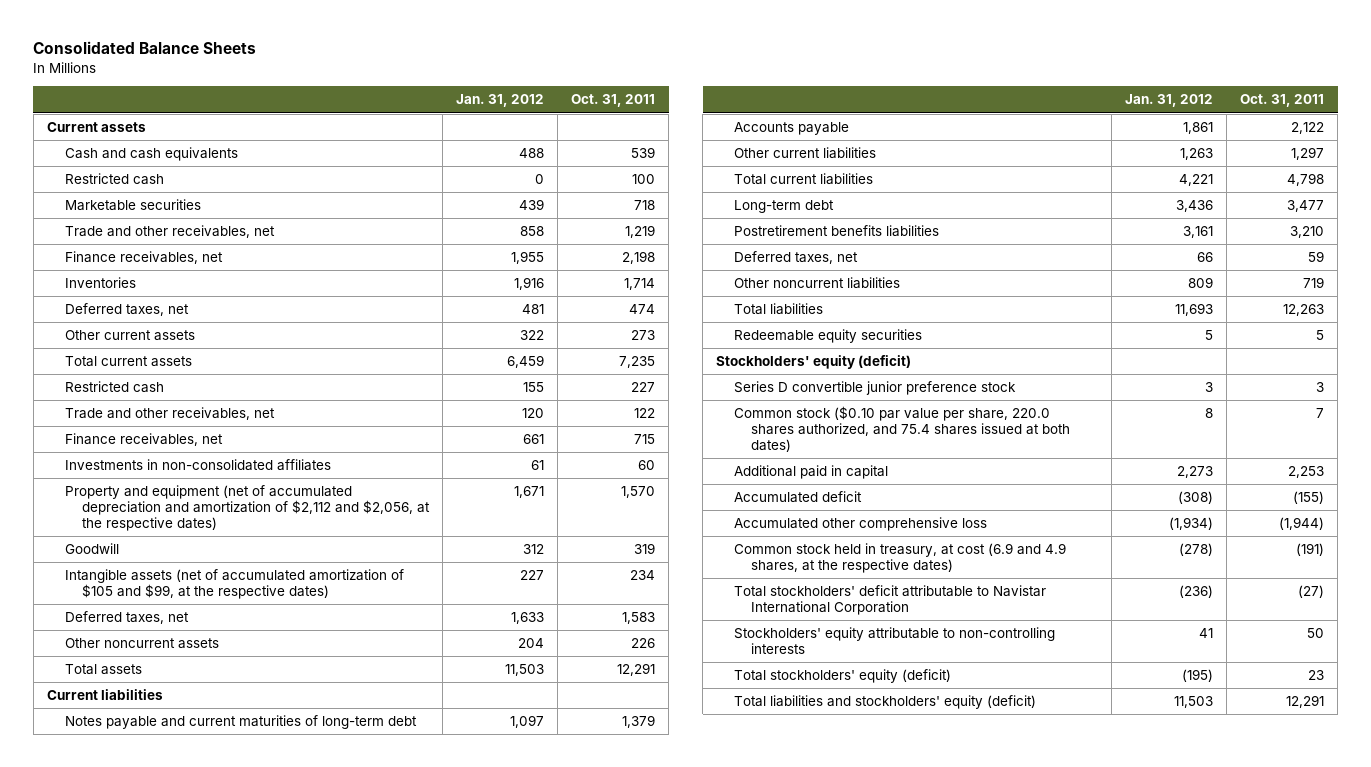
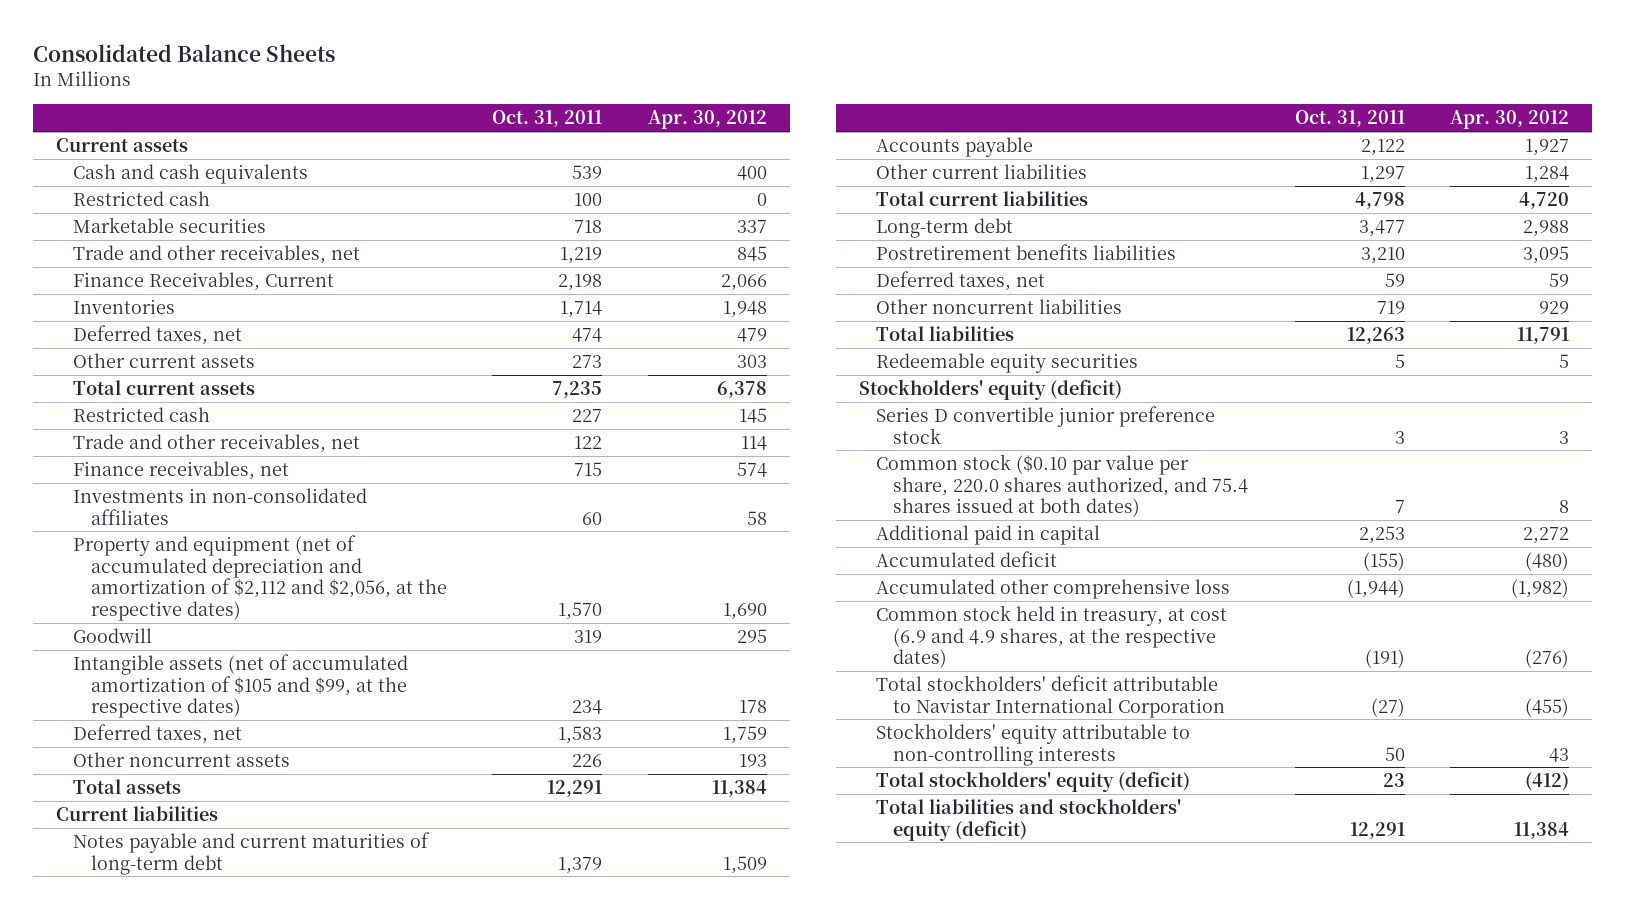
[456,94,545,108] Jan. 31, 2012 -> none
none -> [648,110,768,130] Apr. 30, 2012
[64,251,223,265] Finance receivables, net -> [73,271,335,291] Finance Receivables, Current

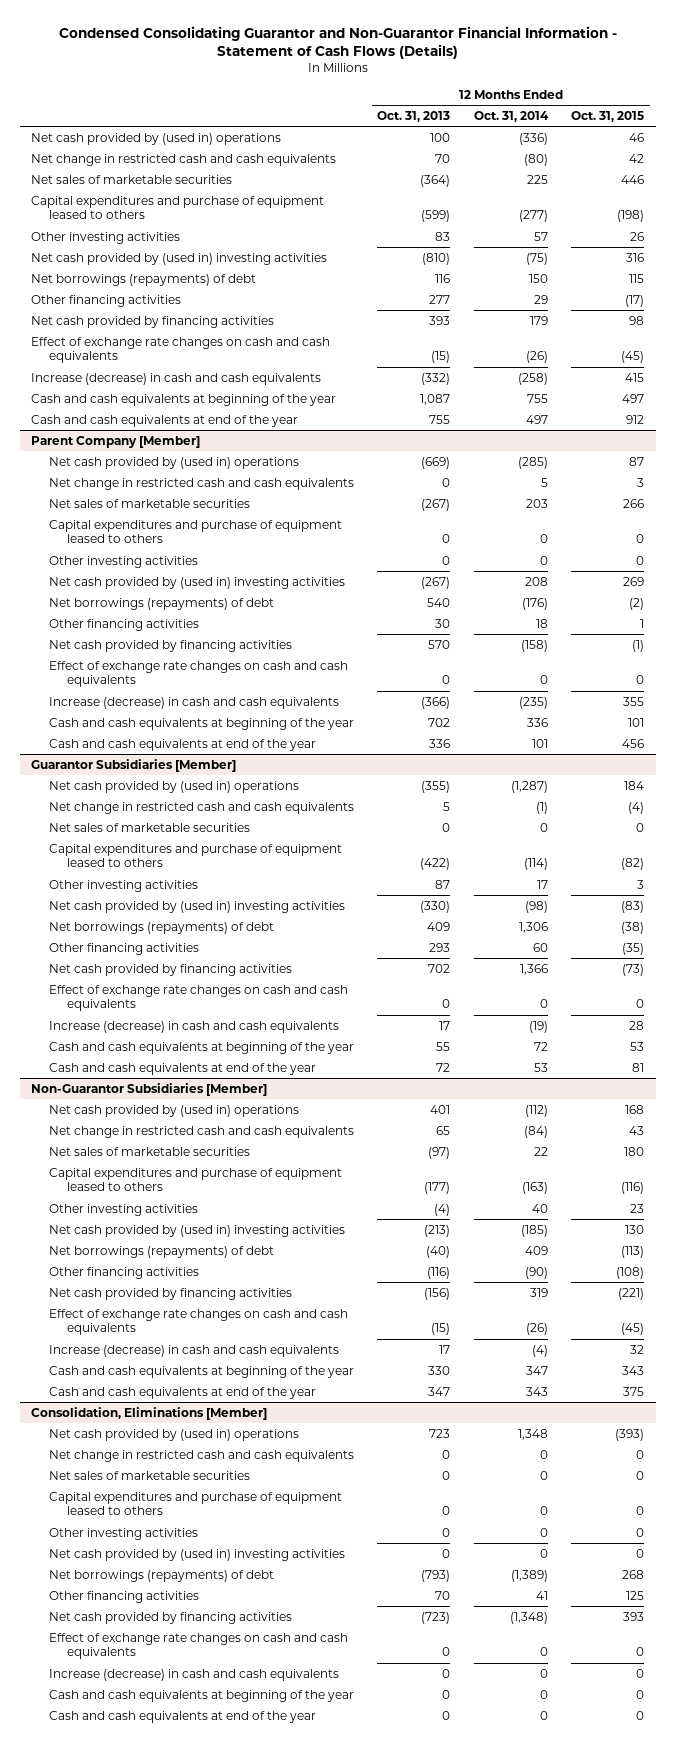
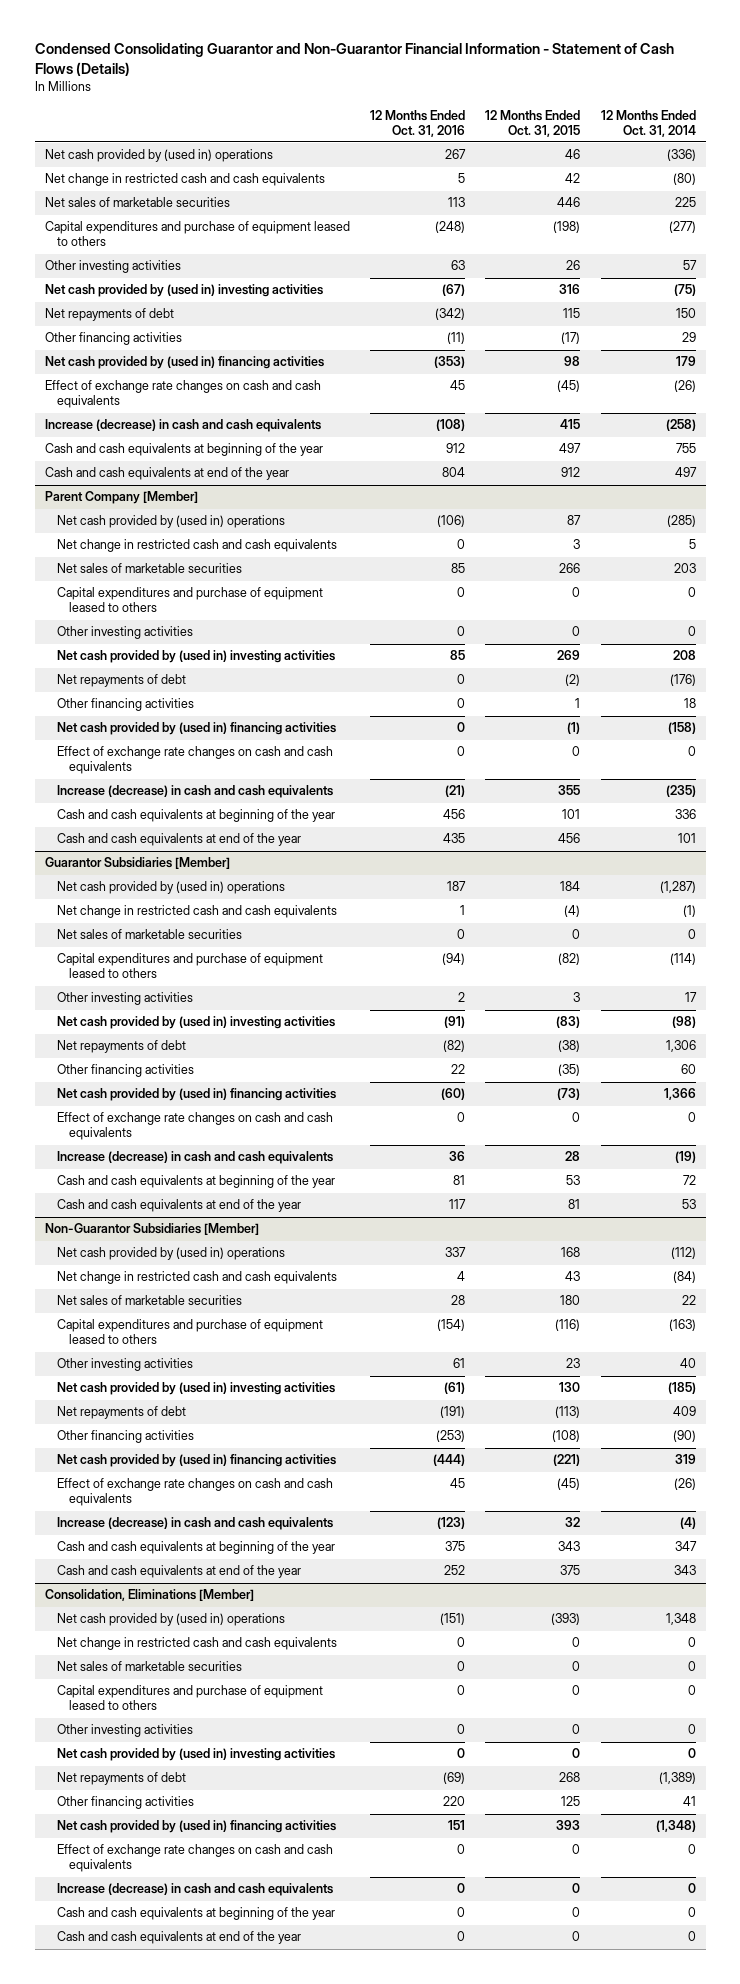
[377,110,451,122] Oct. 31, 2013 -> none
none -> [370,109,466,137] 12 Months Ended Oct. 31, 2016
[31,273,257,286] Net borrowings (repayments) of debt -> [44,308,174,322] Net repayments of debt
[31,315,275,328] Net cash provided by financing activities -> [44,356,324,370] Net cash provided by (used in) financing activities
[49,597,275,610] Net borrowings (repayments) of debt -> [56,674,186,688] Net repayments of debt
[49,639,293,652] Net cash provided by financing activities -> [56,722,336,736] Net cash provided by (used in) financing activities
[49,921,275,934] Net borrowings (repayments) of debt -> [56,1040,186,1054] Net repayments of debt
[49,963,293,976] Net cash provided by financing activities -> [56,1088,336,1102] Net cash provided by (used in) financing activities
[49,1245,275,1258] Net borrowings (repayments) of debt -> [56,1406,186,1420] Net repayments of debt
[49,1287,293,1300] Net cash provided by financing activities -> [56,1454,336,1468] Net cash provided by (used in) financing activities
[49,1569,275,1582] Net borrowings (repayments) of debt -> [56,1772,186,1786] Net repayments of debt
[49,1611,293,1624] Net cash provided by financing activities -> [56,1820,336,1834] Net cash provided by (used in) financing activities

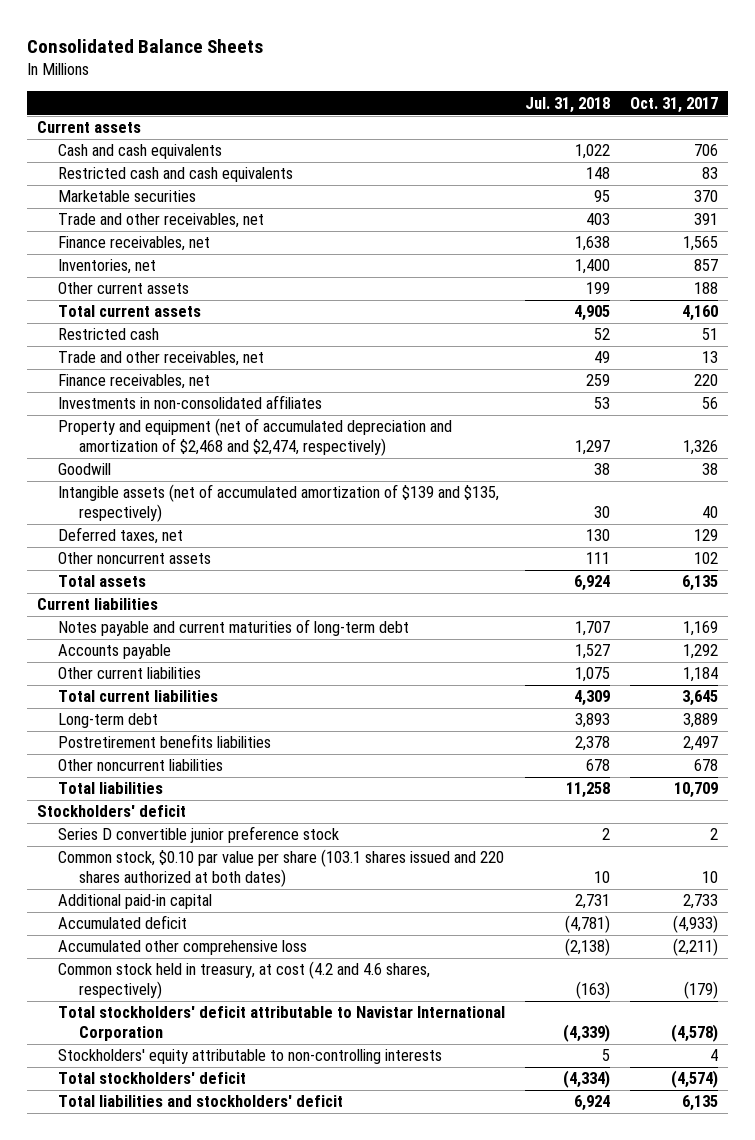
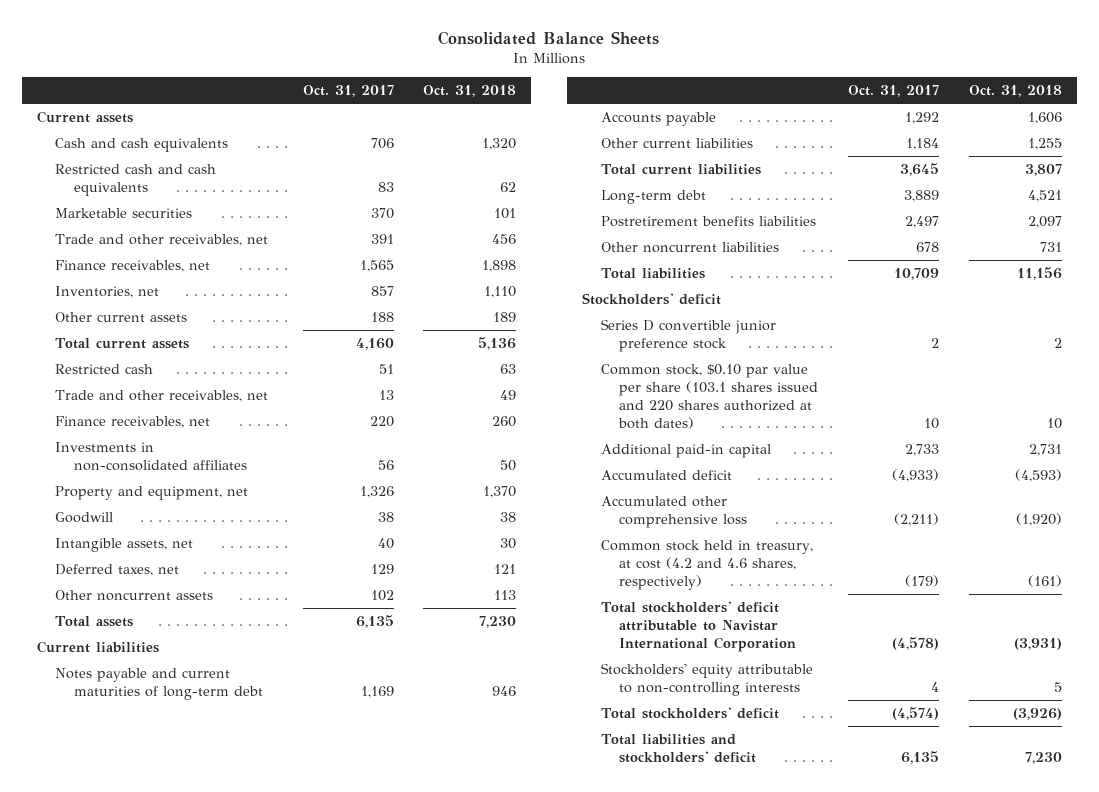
[524,96,610,113] Jul. 31, 2018 -> none
none -> [423,85,517,98] Oct. 31, 2018
[58,418,453,456] Property and equipment (net of accumulated depreciation and amortization of $2,468 and $2,474, respectively) -> [55,485,249,500] Property and equipment, net
[58,484,500,522] Intangible assets (net of accumulated amortization of $139 and $135, respectively) -> [55,537,194,552] Intangible assets, net

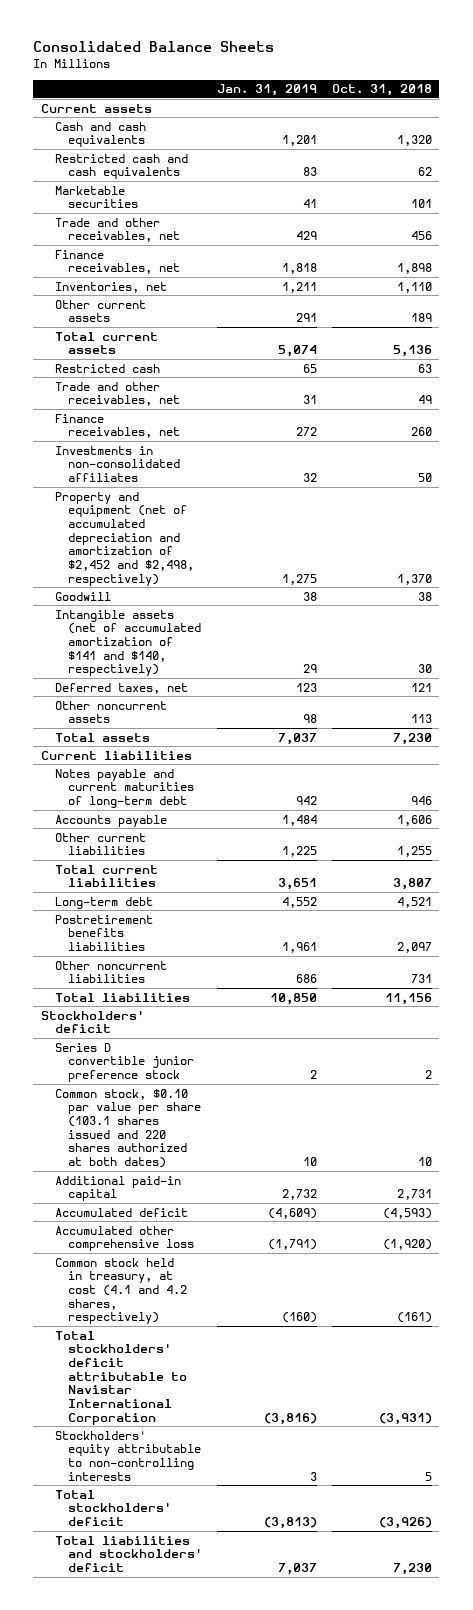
[302,85,394,98] Oct. 31, 2017 -> none
none -> [217,84,318,97] Jan. 31, 2019
[55,485,249,500] Property and equipment, net -> [54,491,195,586] Property and equipment (net of accumulated depreciation and amortization of $2,452 and $2,498, respectively)
[55,537,194,552] Intangible assets, net -> [54,609,202,677] Intangible assets (net of accumulated amortization of $141 and $140, respectively)
[600,539,813,591] Common stock held in treasury, at cost (4.2 and 4.6 shares, respectively) -> [54,1257,188,1325] Common stock held in treasury, at cost (4.1 and 4.2 shares, respectively)

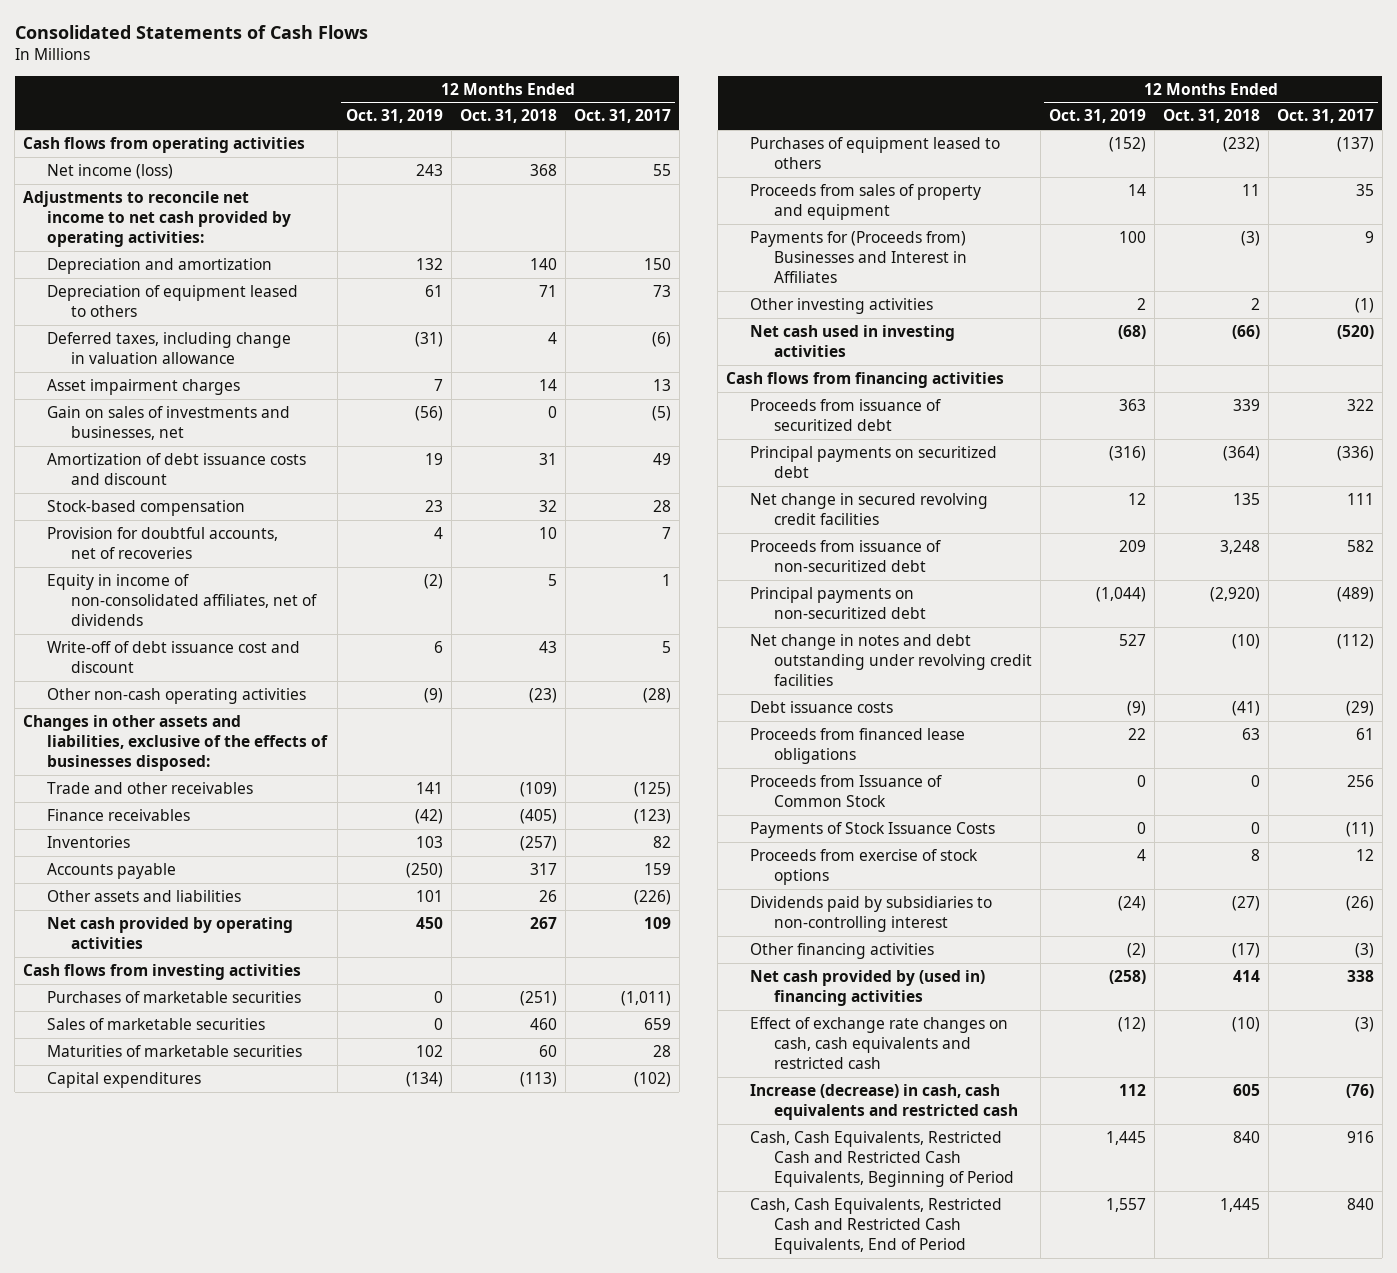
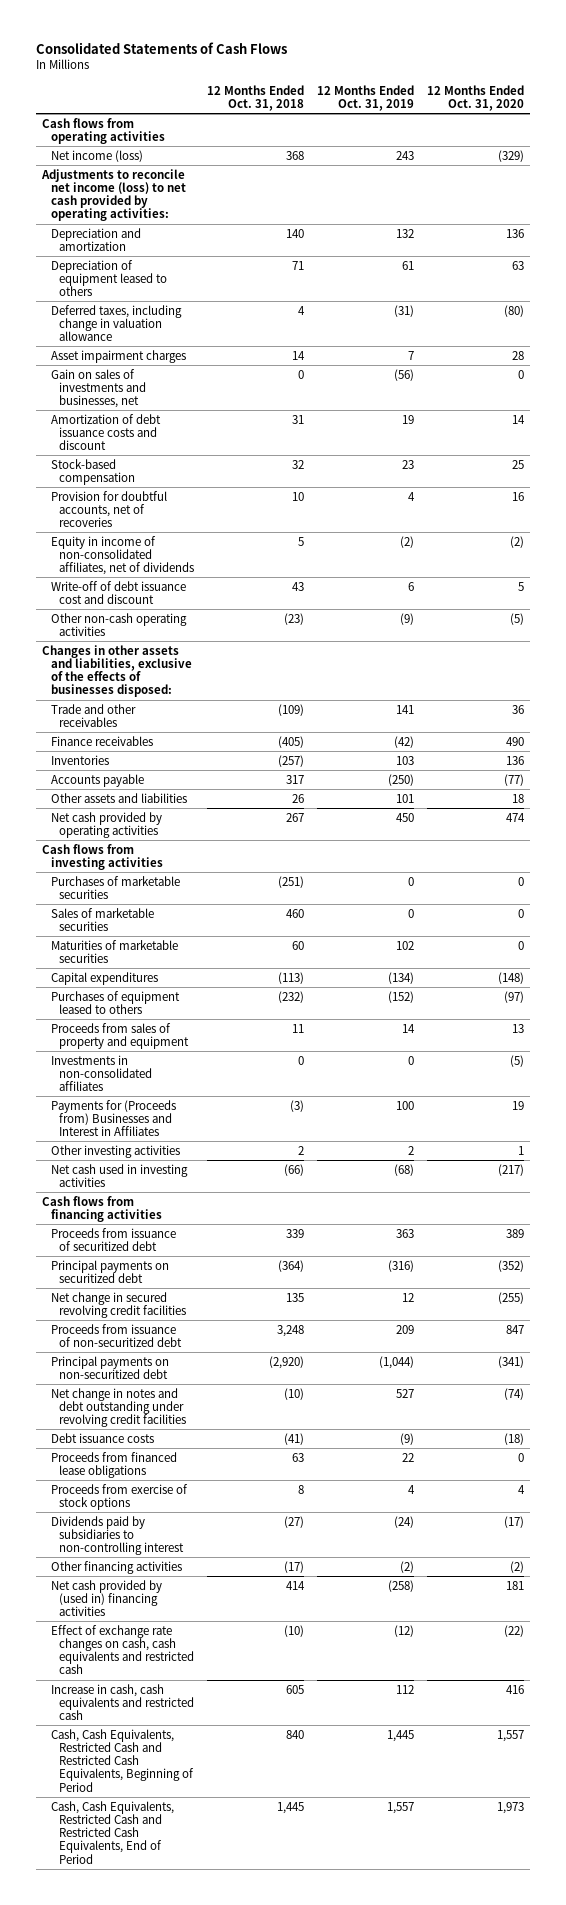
[573,109,671,124] Oct. 31, 2017 -> none
none -> [426,84,524,111] 12 Months Ended Oct. 31, 2020
[23,191,292,247] Adjustments to reconcile net income to net cash provided by operating activities: -> [41,168,186,222] Adjustments to reconcile net income (loss) to net cash provided by operating activities:
none -> [50,1054,152,1092] Investments in non-consolidated affiliates
[749,775,942,807] Proceeds from Issuance of Common Stock -> none
[749,822,995,839] Payments of Stock Issuance Costs -> none
[749,1084,1018,1120] Increase (decrease) in cash, cash equivalents and restricted cash -> [50,1683,194,1721] Increase in cash, cash equivalents and restricted cash

